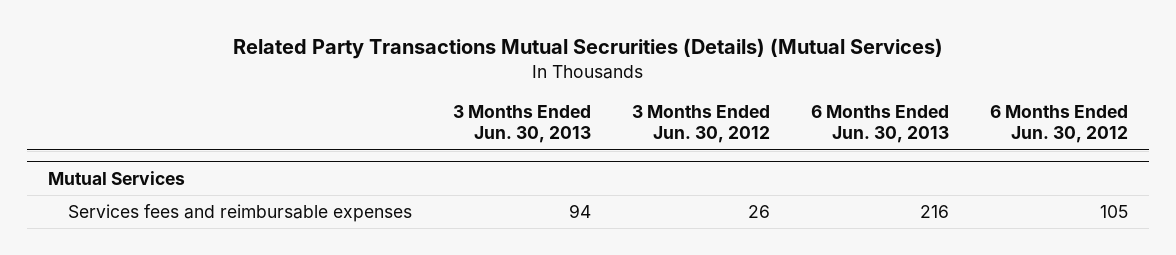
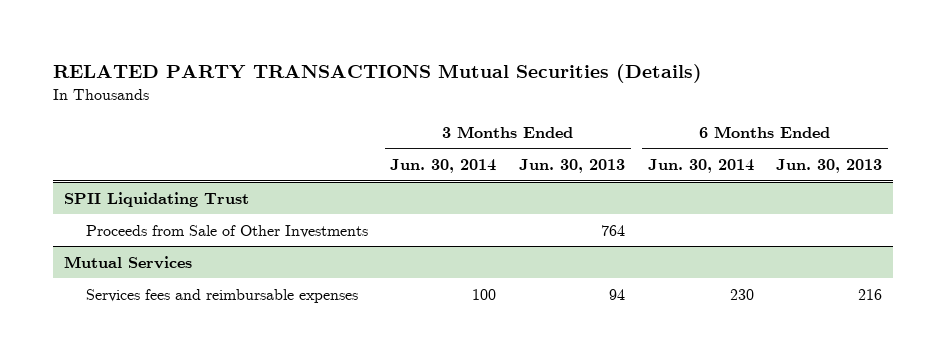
[232,38,943,60] Related Party Transactions Mutual Secrurities (Details) (Mutual Services) -> [53,64,703,84] RELATED PARTY TRANSACTIONS Mutual Securities (Details)
[631,104,770,144] 3 Months Ended Jun. 30, 2012 -> none
[990,104,1129,144] 6 Months Ended Jun. 30, 2012 -> none
none -> [390,159,497,174] Jun. 30, 2014
none -> [647,159,754,174] Jun. 30, 2014
none -> [64,191,250,207] SPII Liquidating Trust
none -> [85,224,368,238] Proceeds from Sale of Other Investments

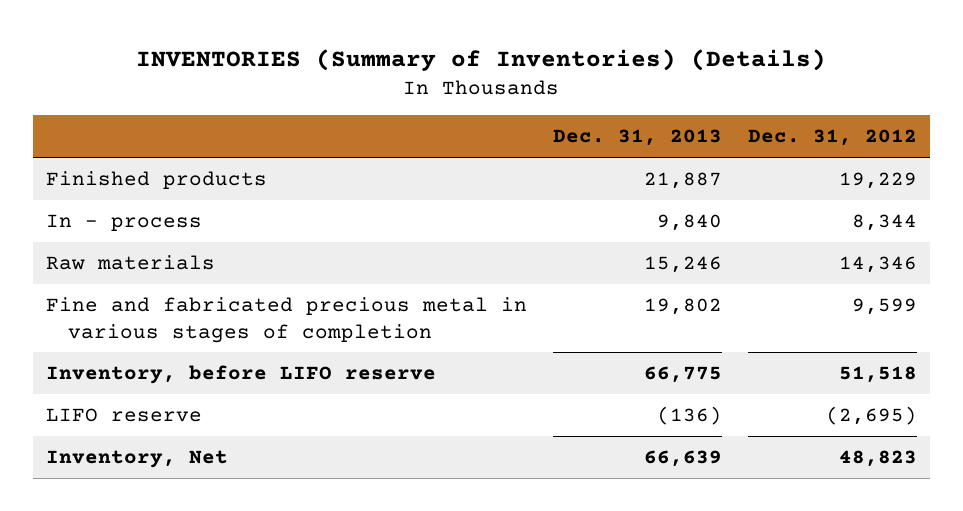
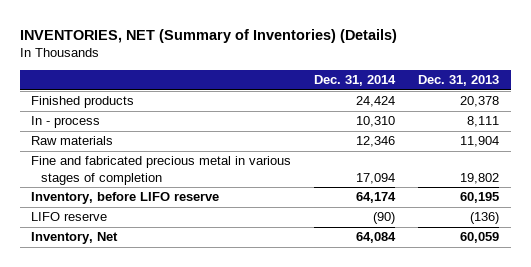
[136,48,827,71] INVENTORIES (Summary of Inventories) (Details) -> [19,28,397,43] INVENTORIES, NET (Summary of Inventories) (Details)
[747,129,917,147] Dec. 31, 2012 -> none
none -> [314,75,397,87] Dec. 31, 2014
[643,172,722,190] 21,887 -> [460,96,500,108] 20,378
[656,214,722,232] 9,840 -> [467,116,500,128] 8,111
[643,256,722,274] 15,246 -> [460,136,500,148] 11,904
[643,366,722,384] 66,775 -> [460,192,500,204] 60,195
[643,450,722,468] 66,639 -> [460,232,500,244] 60,059

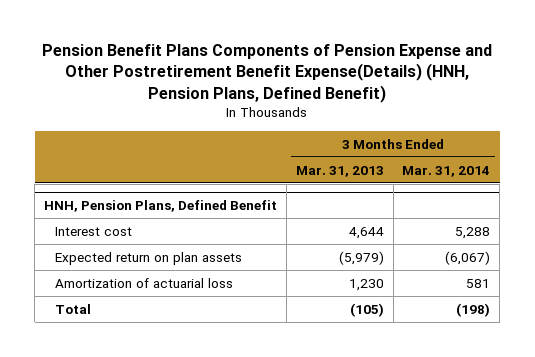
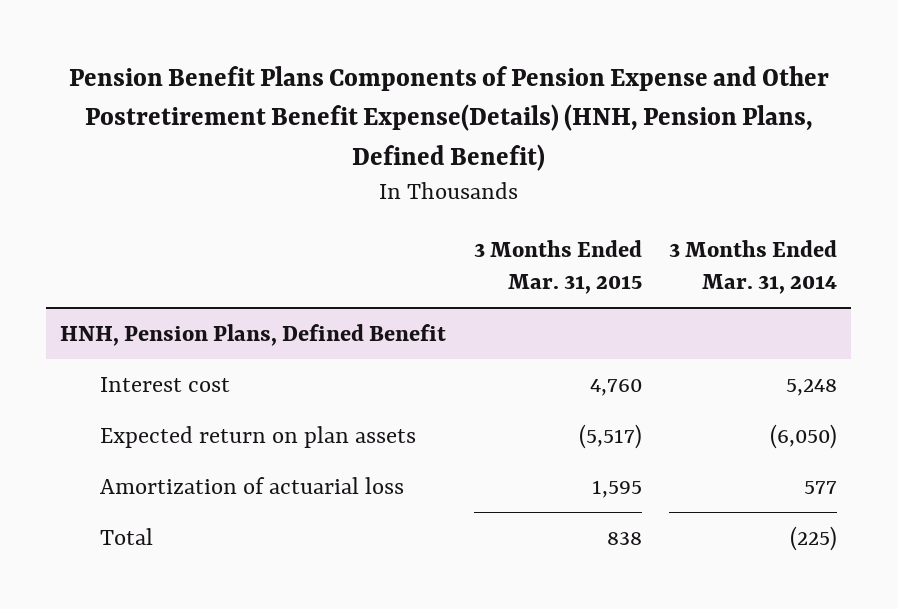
[295,165,384,177] Mar. 31, 2013 -> none
none -> [473,240,642,295] 3 Months Ended Mar. 31, 2015
[455,226,491,239] 5,288 -> [786,378,838,396] 5,248
[445,250,491,265] (6,067) -> [770,423,838,449] (6,050)
[466,278,491,288] 581 -> [804,480,838,494] 577
[456,302,491,317] (198) -> [790,525,838,551] (225)

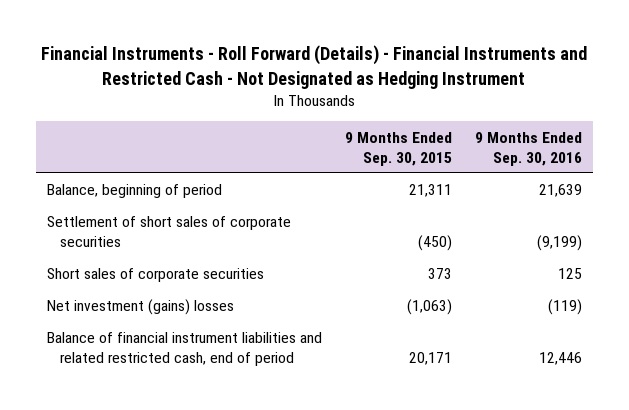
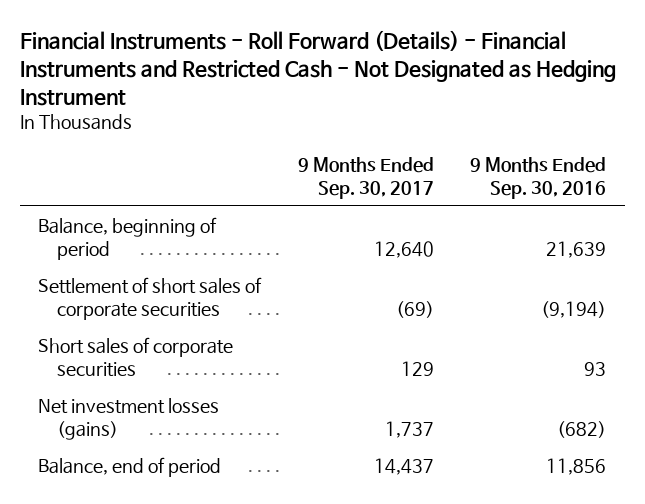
[344,131,452,166] 9 Months Ended Sep. 30, 2015 -> none
none -> [297,156,434,199] 9 Months Ended Sep. 30, 2017
[536,235,582,252] (9,199) -> [541,301,607,319] (9,194)
[557,268,582,280] 125 -> [584,362,607,377] 93
[47,299,235,316] Net investment (gains) losses -> [38,397,220,441] Net investment losses (gains)
[547,299,582,316] (119) -> [557,421,607,439] (682)
[47,332,323,367] Balance of financial instrument liabilities and related restricted cash, end of period -> [38,456,222,477] Balance, end of period
[538,352,582,366] 12,446 -> [546,457,607,475] 11,856

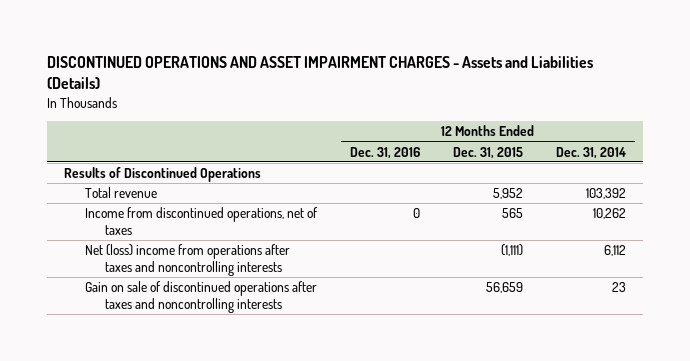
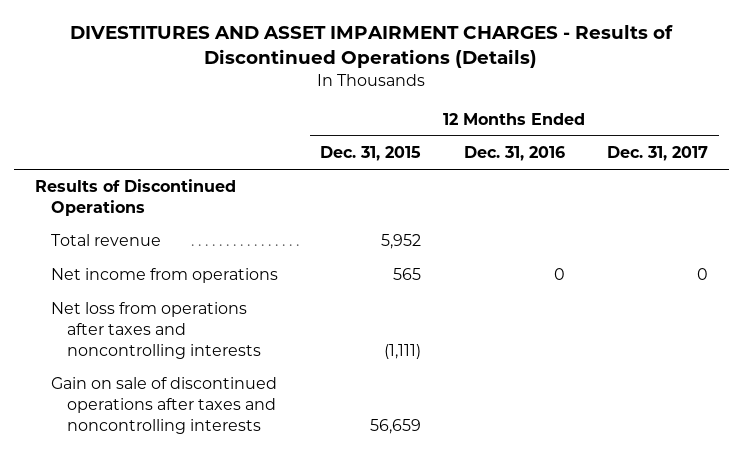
[47,56,594,90] DISCONTINUED OPERATIONS AND ASSET IMPAIRMENT CHARGES - Assets and Liabilities (Details) -> [70,24,674,69] DIVESTITURES AND ASSET IMPAIRMENT CHARGES - Results of Discontinued Operations (Details)
[556,146,627,159] Dec. 31, 2014 -> none
none -> [606,146,708,162] Dec. 31, 2017
[84,207,318,236] Income from discontinued operations, net of taxes -> [50,268,278,284] Net income from operations
[84,244,290,277] Net (loss) income from operations after taxes and noncontrolling interests -> [50,302,261,360] Net loss from operations after taxes and noncontrolling interests

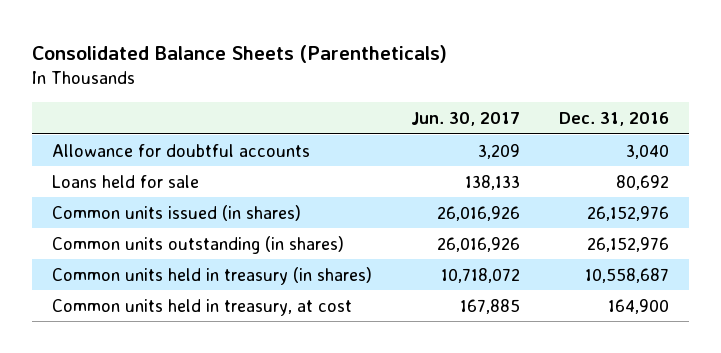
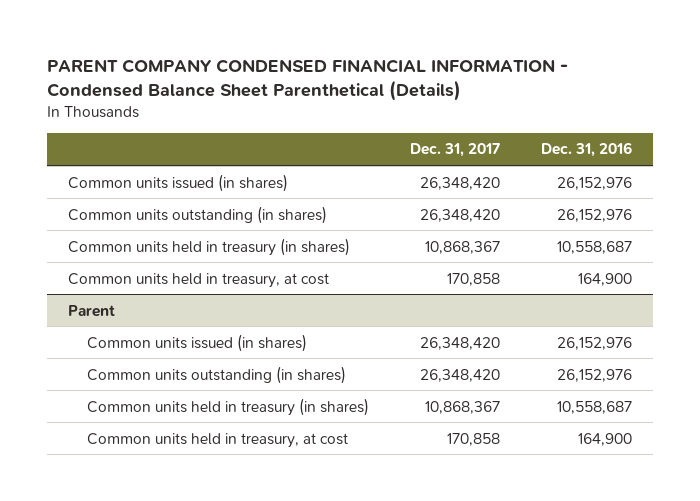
[31,44,447,63] Consolidated Balance Sheets (Parentheticals) -> [47,58,569,101] PARENT COMPANY CONDENSED FINANCIAL INFORMATION - Condensed Balance Sheet Parenthetical (Details)
[410,112,520,127] Jun. 30, 2017 -> none
none -> [410,143,501,158] Dec. 31, 2017
[51,143,310,157] Allowance for doubtful accounts -> none
[51,174,199,188] Loans held for sale -> none
none -> [67,304,115,317] Parent
none -> [87,333,308,352] Common units issued (in shares)
none -> [87,365,347,384] Common units outstanding (in shares)
none -> [87,397,370,416] Common units held in treasury (in shares)
none -> [87,432,349,448] Common units held in treasury, at cost

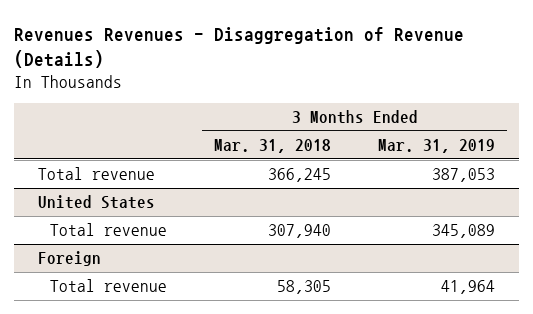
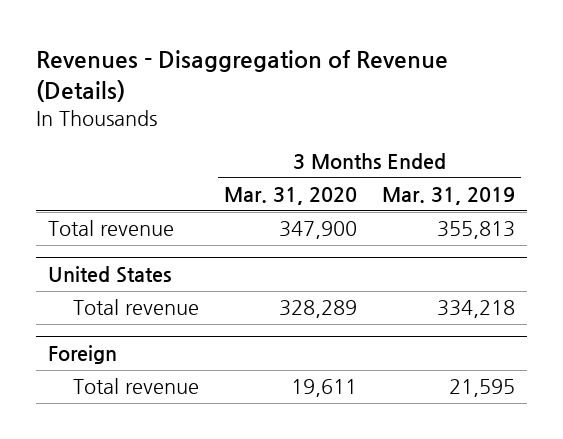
[14,26,465,68] Revenues Revenues - Disaggregation of Revenue (Details) -> [35,49,448,102] Revenues - Disaggregation of Revenue (Details)
[214,139,332,154] Mar. 31, 2018 -> none
none -> [224,187,358,206] Mar. 31, 2020
[432,168,496,183] 387,053 -> [436,221,515,240] 355,813
[432,224,496,239] 345,089 -> [436,300,515,319] 334,218
[441,280,496,295] 41,964 -> [448,379,515,398] 21,595

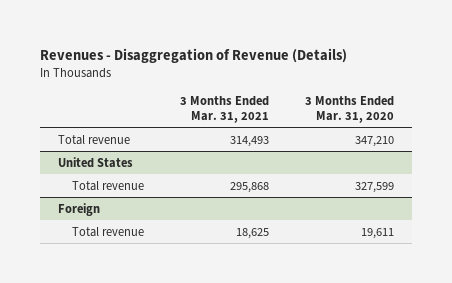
[381,187,515,206] Mar. 31, 2019 -> none
none -> [179,95,269,123] 3 Months Ended Mar. 31, 2021
[279,221,358,240] 347,900 -> [354,135,394,147] 347,210
[279,300,358,319] 328,289 -> [354,181,394,193] 327,599

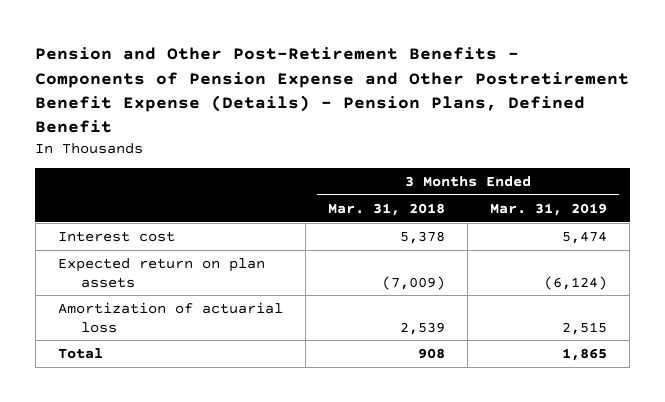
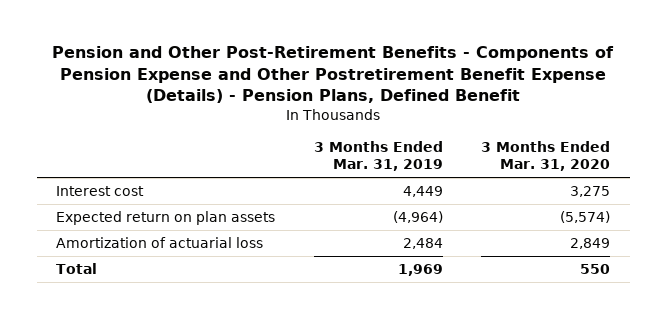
[328,202,446,216] Mar. 31, 2018 -> none
none -> [481,140,611,172] 3 Months Ended Mar. 31, 2020
[562,230,608,244] 5,474 -> [402,186,443,198] 4,449
[544,275,608,290] (6,124) -> [392,211,443,224] (4,964)
[562,321,608,335] 2,515 -> [402,238,443,250] 2,484
[562,347,608,361] 1,865 -> [397,264,443,277] 1,969

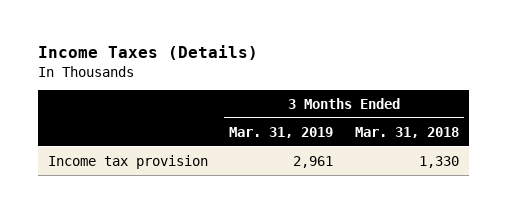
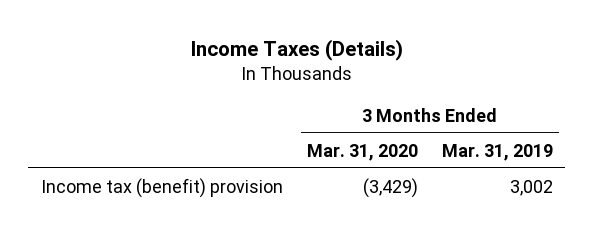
[354,126,459,138] Mar. 31, 2018 -> none
none -> [306,143,418,161] Mar. 31, 2020
[48,154,209,169] Income tax provision -> [40,177,283,198] Income tax (benefit) provision
[293,155,334,168] 2,961 -> [510,179,554,196] 3,002

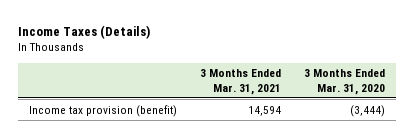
[442,143,554,161] Mar. 31, 2019 -> none
none -> [199,69,281,95] 3 Months Ended Mar. 31, 2021
[40,177,283,198] Income tax (benefit) provision -> [29,104,178,117] Income tax provision (benefit)
[362,177,418,198] (3,429) -> [349,104,385,117] (3,444)

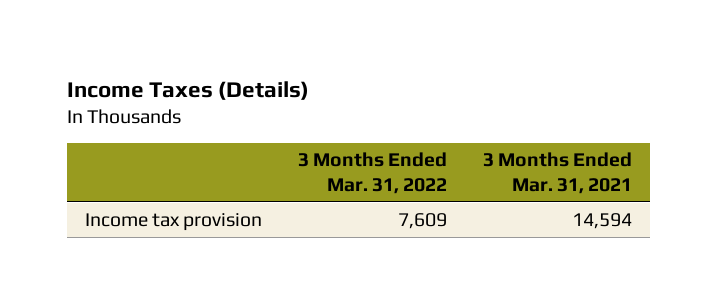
[303,69,385,95] 3 Months Ended Mar. 31, 2020 -> none
none -> [297,152,447,194] 3 Months Ended Mar. 31, 2022
[29,104,178,117] Income tax provision (benefit) -> [84,213,262,232] Income tax provision

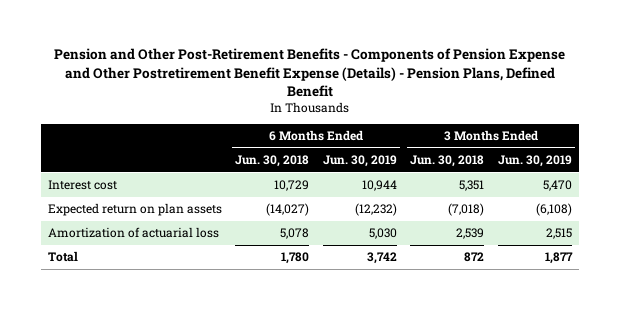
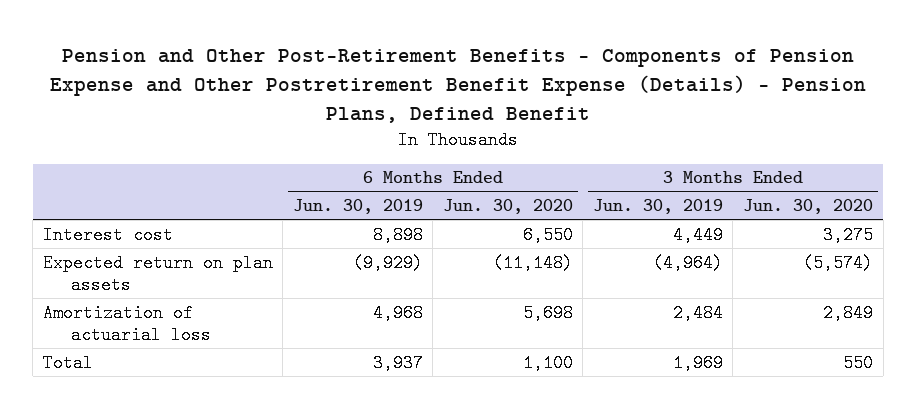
[235,155,310,168] Jun. 30, 2018 -> none
[410,155,485,168] Jun. 30, 2018 -> none
none -> [442,199,573,215] Jun. 30, 2020
none -> [742,199,873,215] Jun. 30, 2020
[361,180,397,192] 10,944 -> [372,225,423,244] 8,898
[543,180,573,192] 5,470 -> [672,225,723,244] 4,449
[354,203,397,217] (12,232) -> [352,253,423,272] (9,929)
[536,203,573,217] (6,108) -> [652,253,723,272] (4,964)
[368,228,397,240] 5,030 -> [372,303,423,322] 4,968
[546,228,573,240] 2,515 -> [672,303,723,322] 2,484
[366,252,397,265] 3,742 -> [372,353,423,372] 3,937
[545,252,574,265] 1,877 -> [672,353,723,372] 1,969

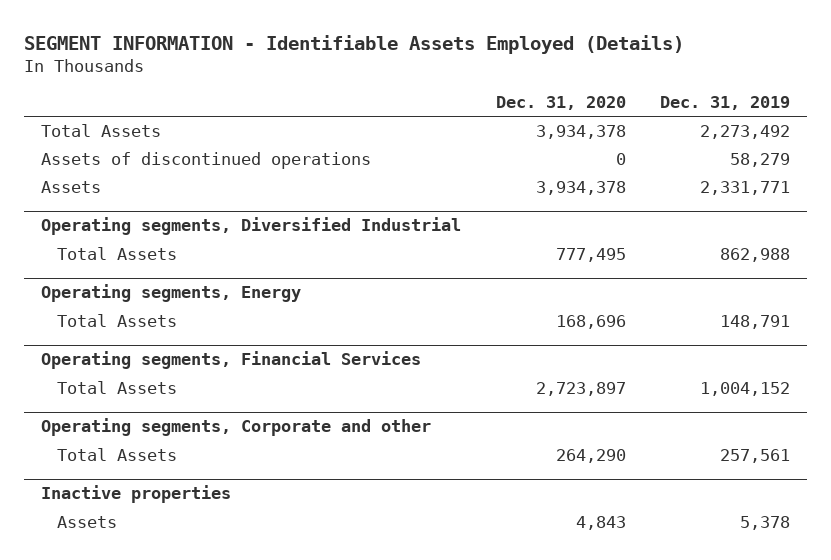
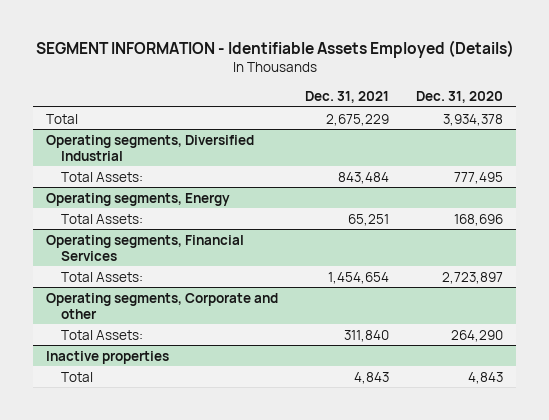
[660,96,791,111] Dec. 31, 2019 -> none
none -> [305,91,390,104] Dec. 31, 2021
[41,124,162,138] Total Assets -> none
[41,152,372,170] Assets of discontinued operations -> none
[41,181,102,194] Assets -> [46,113,79,124] Total
[56,247,177,261] Total Assets -> [60,171,143,182] Total Assets:
[56,314,177,328] Total Assets -> [60,213,143,224] Total Assets:
[56,381,177,395] Total Assets -> [60,271,143,282] Total Assets:
[56,448,177,462] Total Assets -> [60,329,143,340] Total Assets:
[56,516,117,529] Assets -> [60,371,93,382] Total

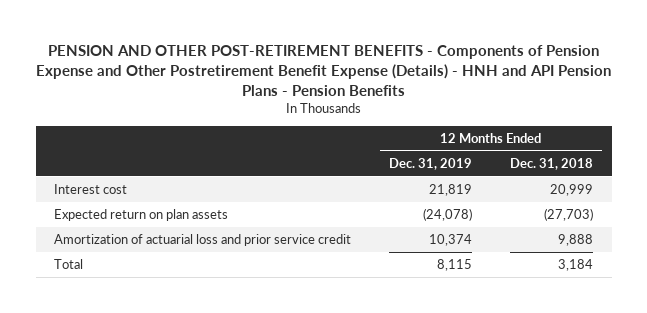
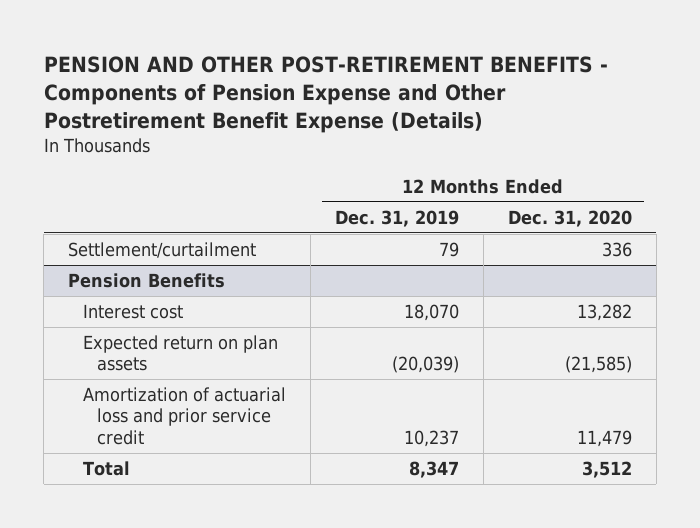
[35,44,611,96] PENSION AND OTHER POST-RETIREMENT BENEFITS - Components of Pension Expense and Other Postretirement Benefit Expense (Details) - HNH and API Pension Plans - Pension Benefits -> [43,55,608,133] PENSION AND OTHER POST-RETIREMENT BENEFITS - Components of Pension Expense and Other Postretirement Benefit Expense (Details)
[509,157,593,170] Dec. 31, 2018 -> none
none -> [507,209,632,227] Dec. 31, 2020
none -> [68,242,257,259] Settlement/curtailment
none -> [68,273,226,289] Pension Benefits
[429,184,473,197] 21,819 -> [403,304,459,322] 18,070
[423,208,473,222] (24,078) -> [391,356,459,374] (20,039)
[429,234,473,247] 10,374 -> [403,429,459,447] 10,237
[437,259,473,272] 8,115 -> [408,461,459,479] 8,347

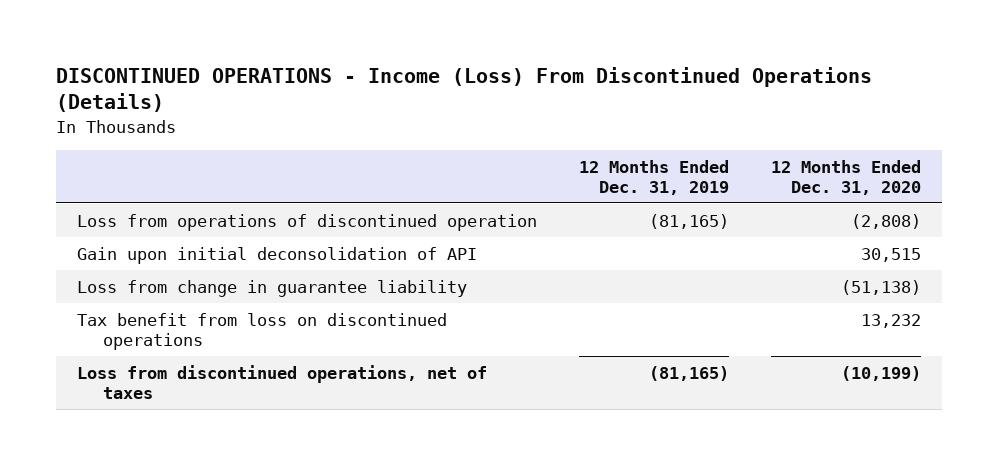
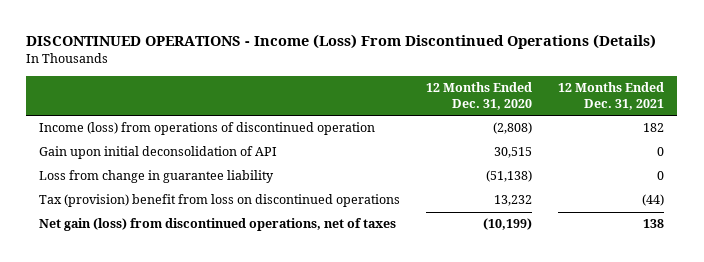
[578,159,729,196] 12 Months Ended Dec. 31, 2019 -> none
none -> [558,81,665,111] 12 Months Ended Dec. 31, 2021
[76,213,537,231] Loss from operations of discontinued operation -> [39,122,376,136] Income (loss) from operations of discontinued operation
[76,312,447,351] Tax benefit from loss on discontinued operations -> [39,194,401,208] Tax (provision) benefit from loss on discontinued operations
[76,364,487,400] Loss from discontinued operations, net of taxes -> [39,218,397,232] Net gain (loss) from discontinued operations, net of taxes

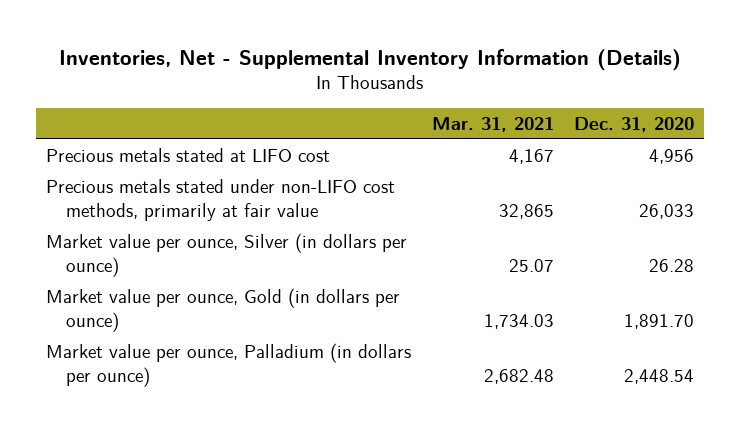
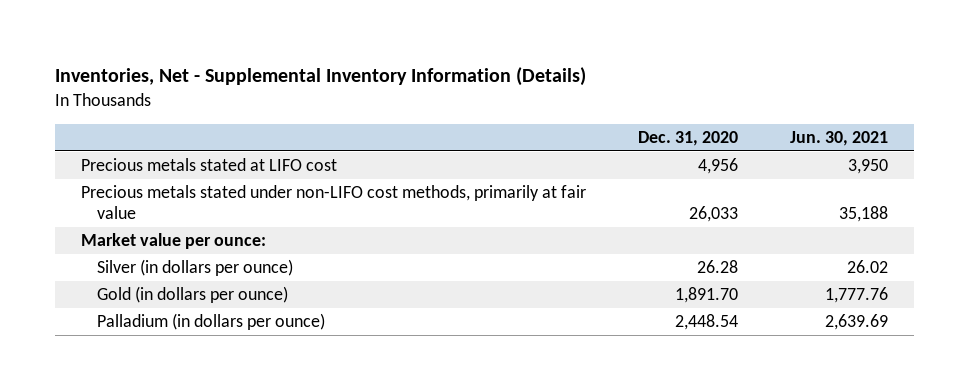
[431,116,554,132] Mar. 31, 2021 -> none
none -> [790,130,889,146] Jun. 30, 2021
none -> [81,233,267,250] Market value per ounce:
[46,232,408,277] Market value per ounce, Silver (in dollars per ounce) -> [96,259,293,277] Silver (in dollars per ounce)
[46,287,401,332] Market value per ounce, Gold (in dollars per ounce) -> [96,286,288,304] Gold (in dollars per ounce)
[46,342,412,387] Market value per ounce, Palladium (in dollars per ounce) -> [96,313,325,331] Palladium (in dollars per ounce)

